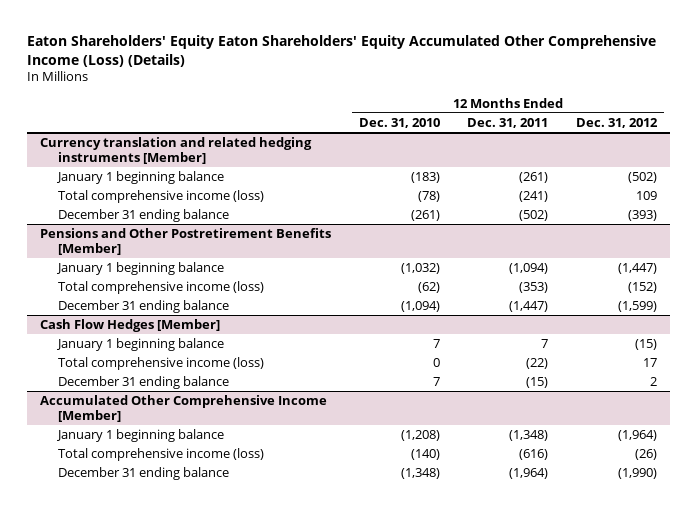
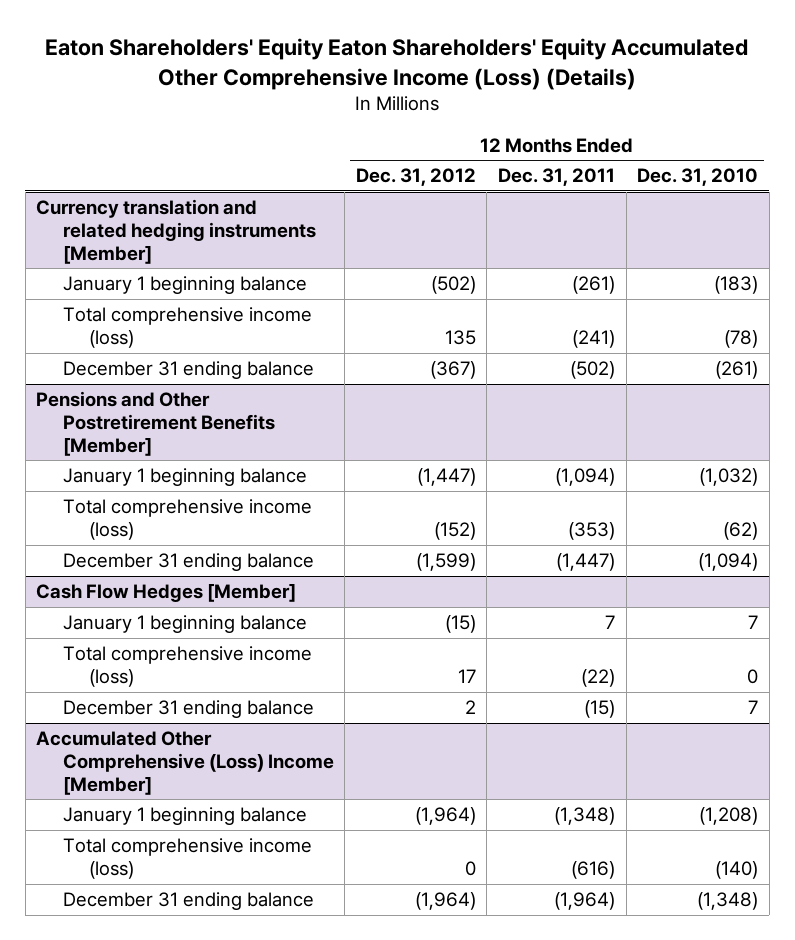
[635,191,657,201] 109 -> [444,330,476,346] 135
[627,210,657,222] (393) -> [429,361,476,380] (367)
[40,395,328,422] Accumulated Other Comprehensive Income [Member] -> [36,731,334,795] Accumulated Other Comprehensive (Loss) Income [Member]
[634,449,657,461] (26) -> [464,861,476,877] 0
[617,468,657,480] (1,990) -> [414,892,476,911] (1,964)

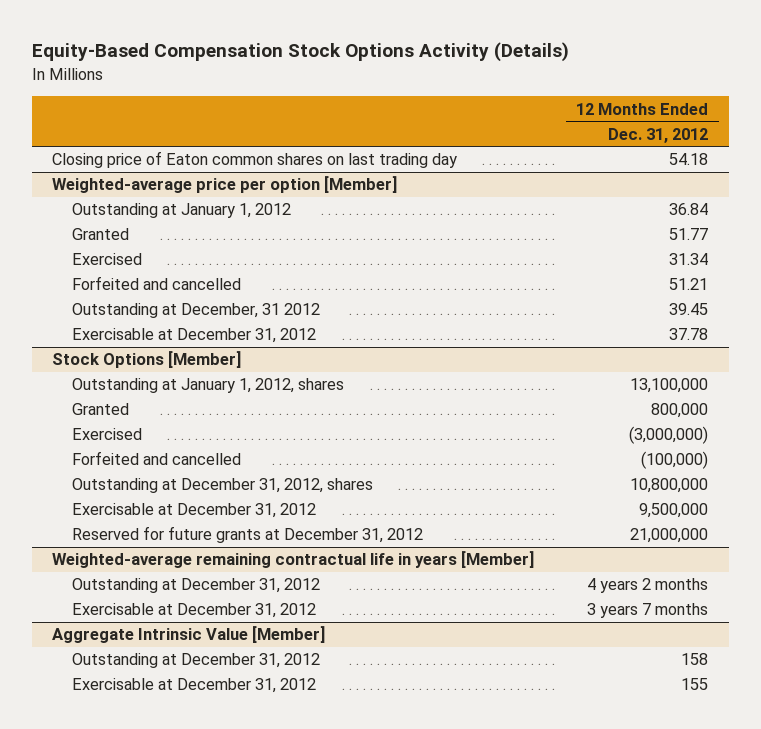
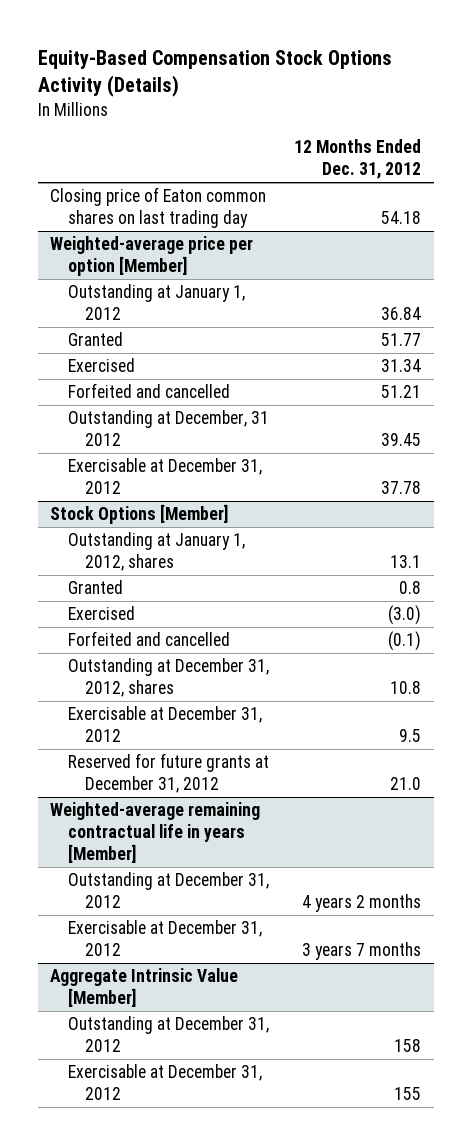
[630,378,709,394] 13,100,000 -> [389,555,421,569] 13.1
[651,403,709,419] 800,000 -> [398,581,421,595] 0.8
[629,426,709,445] (3,000,000) -> [387,605,421,626] (3.0)
[641,451,709,470] (100,000) -> [387,631,421,652] (0.1)
[630,478,709,494] 10,800,000 -> [389,681,421,695] 10.8
[639,503,709,519] 9,500,000 -> [398,729,421,743] 9.5
[630,528,709,544] 21,000,000 -> [389,777,421,791] 21.0

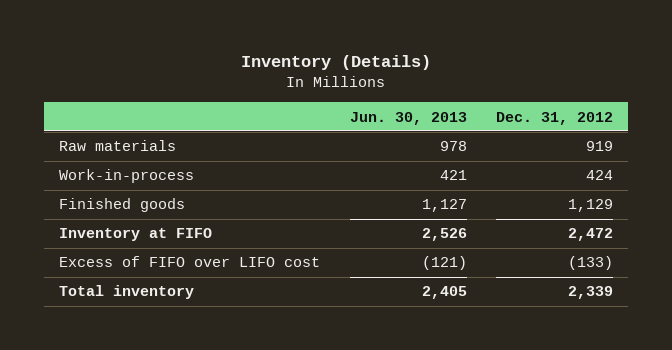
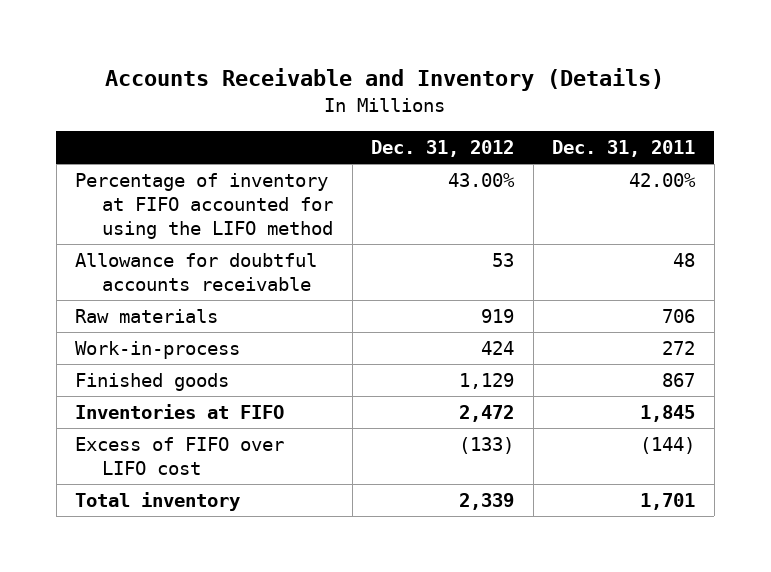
[241,55,432,71] Inventory (Details) -> [105,68,665,92] Accounts Receivable and Inventory (Details)
[349,111,467,125] Jun. 30, 2013 -> none
none -> [552,140,696,158] Dec. 31, 2011
none -> [75,173,334,240] Percentage of inventory at FIFO accounted for using the LIFO method
none -> [75,253,318,292] Allowance for doubtful accounts receivable
[58,228,212,242] Inventory at FIFO -> [75,404,285,420] Inventories at FIFO

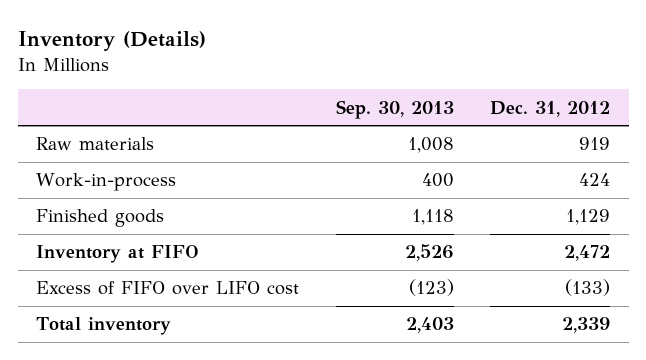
[105,68,665,92] Accounts Receivable and Inventory (Details) -> [17,31,206,52] Inventory (Details)
[552,140,696,158] Dec. 31, 2011 -> none
none -> [335,99,454,119] Sep. 30, 2013
[75,173,334,240] Percentage of inventory at FIFO accounted for using the LIFO method -> none
[75,253,318,292] Allowance for doubtful accounts receivable -> none
[75,404,285,420] Inventories at FIFO -> [35,245,199,264] Inventory at FIFO

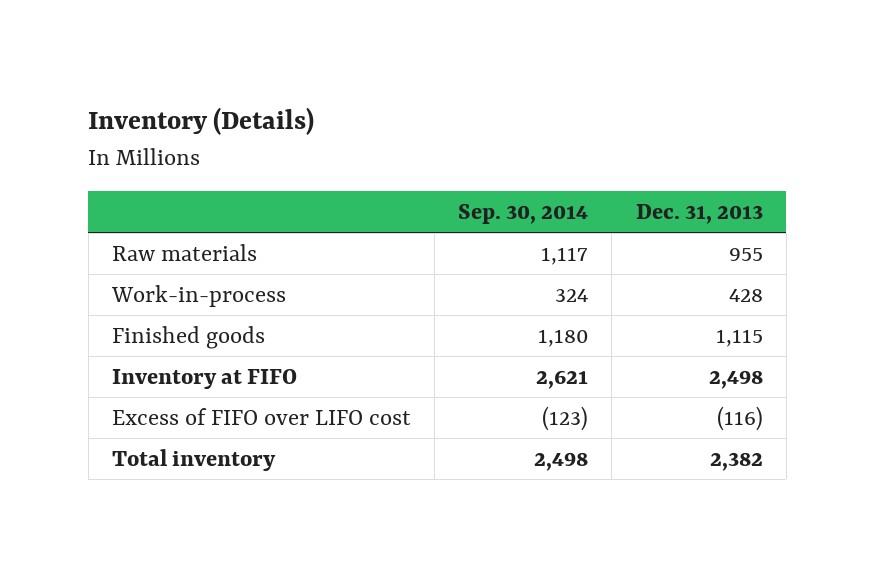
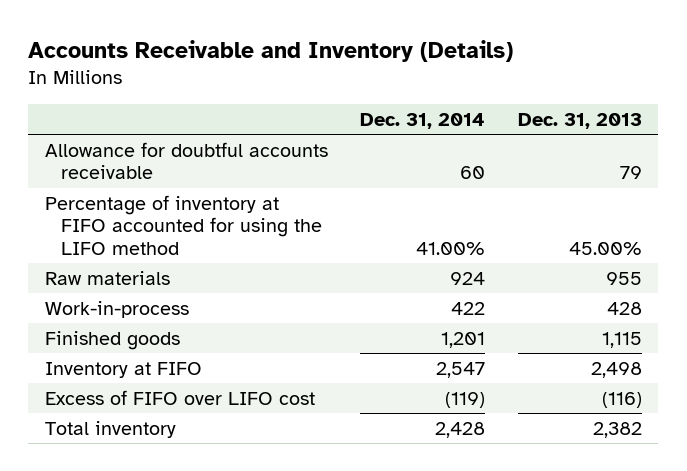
[88,107,315,136] Inventory (Details) -> [28,40,514,63] Accounts Receivable and Inventory (Details)
[458,203,589,224] Sep. 30, 2014 -> none
none -> [360,112,486,129] Dec. 31, 2014
none -> [44,141,328,180] Allowance for doubtful accounts receivable
none -> [44,194,322,255] Percentage of inventory at FIFO accounted for using the LIFO method

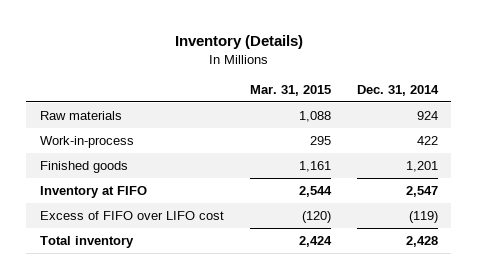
[28,40,514,63] Accounts Receivable and Inventory (Details) -> [174,35,303,50] Inventory (Details)
[518,112,643,129] Dec. 31, 2013 -> none
none -> [249,84,331,96] Mar. 31, 2015
[44,141,328,180] Allowance for doubtful accounts receivable -> none
[44,194,322,255] Percentage of inventory at FIFO accounted for using the LIFO method -> none

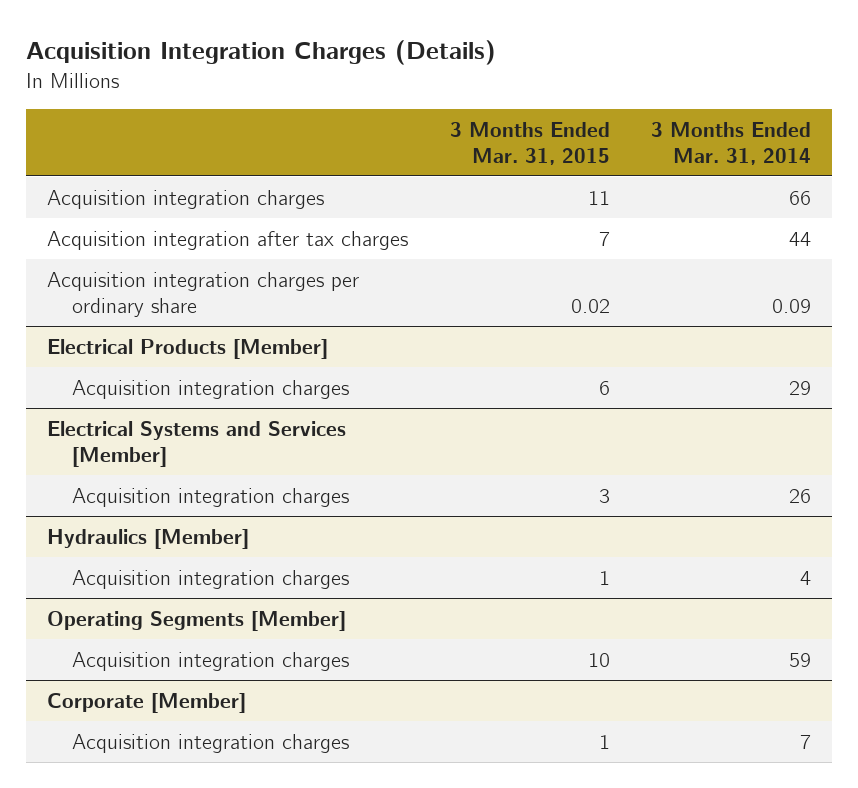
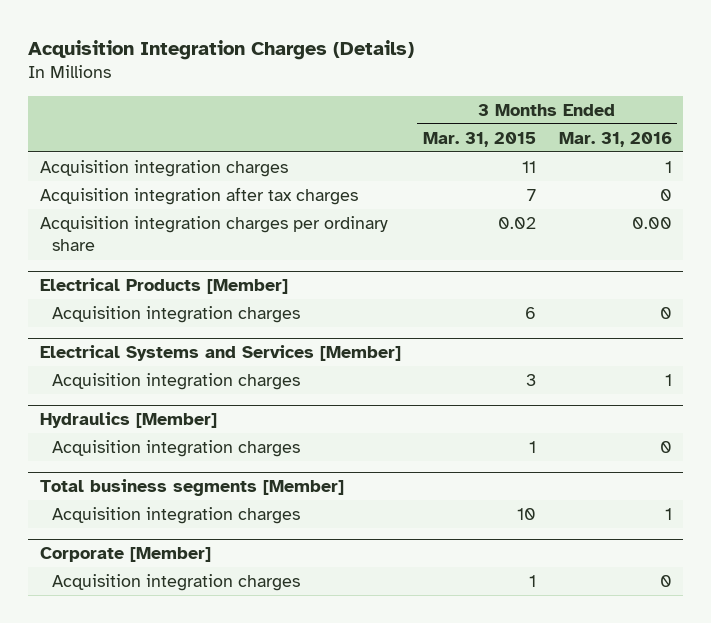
[651,121,812,165] 3 Months Ended Mar. 31, 2014 -> none
none -> [558,131,672,147] Mar. 31, 2016
[47,610,347,631] Operating Segments [Member] -> [39,479,344,497] Total business segments [Member]

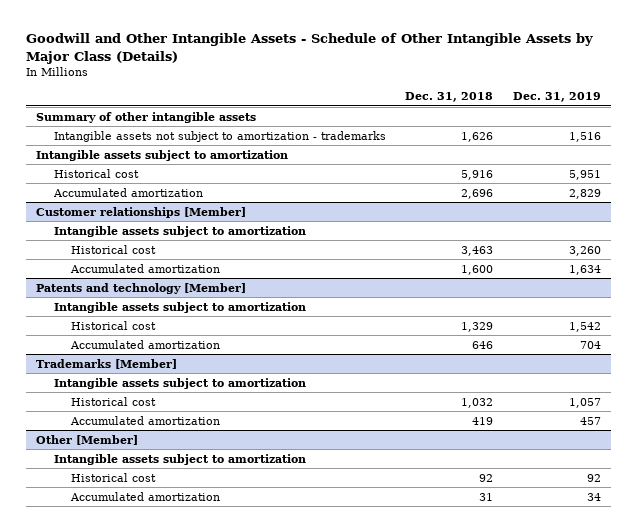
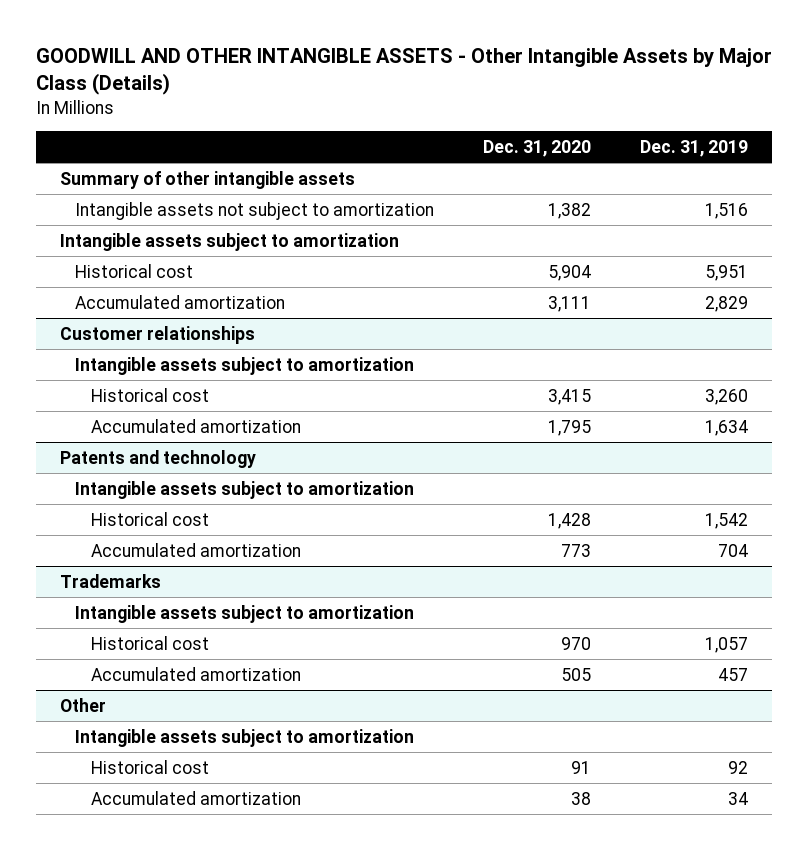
[26,33,594,64] Goodwill and Other Intangible Assets - Schedule of Other Intangible Assets by Major Class (Details) -> [36,48,773,96] GOODWILL AND OTHER INTANGIBLE ASSETS - Other Intangible Assets by Major Class (Details)
[405,92,494,103] Dec. 31, 2018 -> none
none -> [483,140,592,158] Dec. 31, 2020
[53,130,386,142] Intangible assets not subject to amortization - trademarks -> [75,201,435,220] Intangible assets not subject to amortization
[36,206,247,218] Customer relationships [Member] -> [60,325,256,344] Customer relationships
[36,282,247,294] Patents and technology [Member] -> [60,449,257,468] Patents and technology
[36,358,178,369] Trademarks [Member] -> [60,573,162,588] Trademarks
[36,434,139,445] Other [Member] -> [60,697,107,712] Other

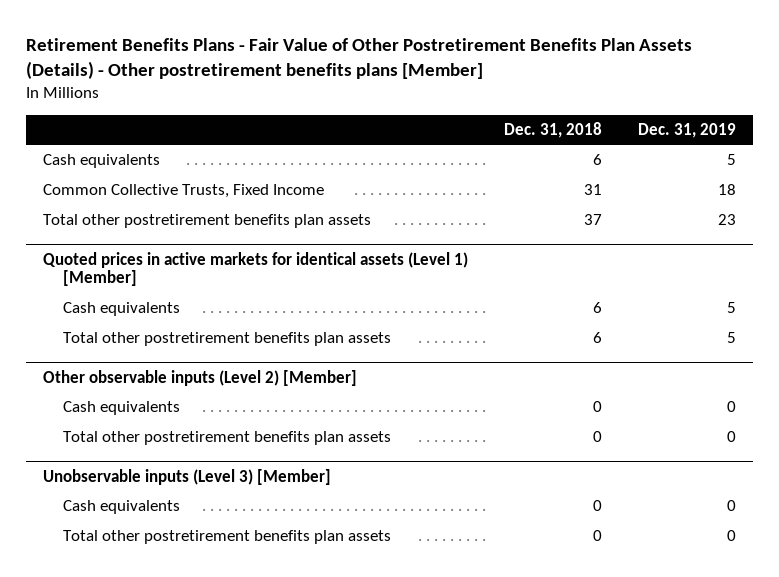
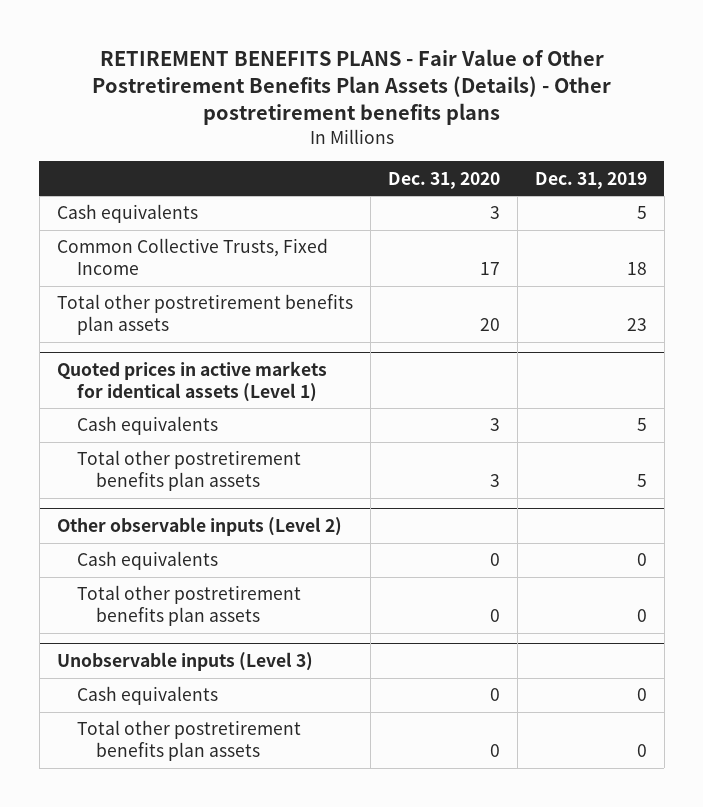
[25,37,692,80] Retirement Benefits Plans - Fair Value of Other Postretirement Benefits Plan Assets (Details) - Other postretirement benefits plans [Member] -> [91,49,611,126] RETIREMENT BENEFITS PLANS - Fair Value of Other Postretirement Benefits Plan Assets (Details) - Other postretirement benefits plans
[503,121,602,138] Dec. 31, 2018 -> none
none -> [387,171,500,189] Dec. 31, 2020
[43,251,469,287] Quoted prices in active markets for identical assets (Level 1) [Member] -> [56,361,327,402] Quoted prices in active markets for identical assets (Level 1)
[43,369,358,386] Other observable inputs (Level 2) [Member] -> [56,517,342,537] Other observable inputs (Level 2)
[43,468,332,485] Unobservable inputs (Level 3) [Member] -> [56,652,313,672] Unobservable inputs (Level 3)

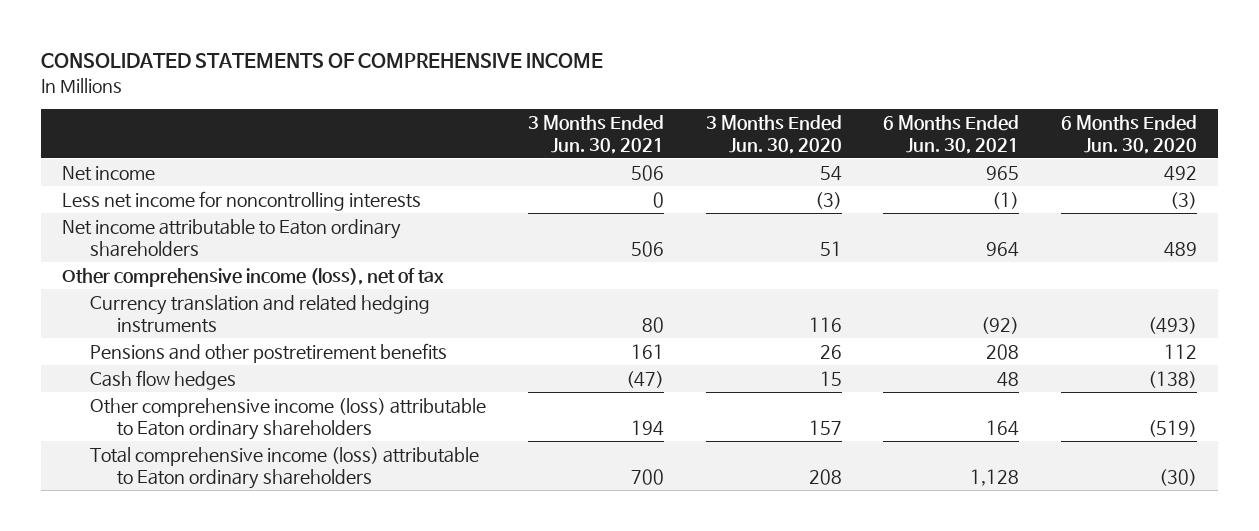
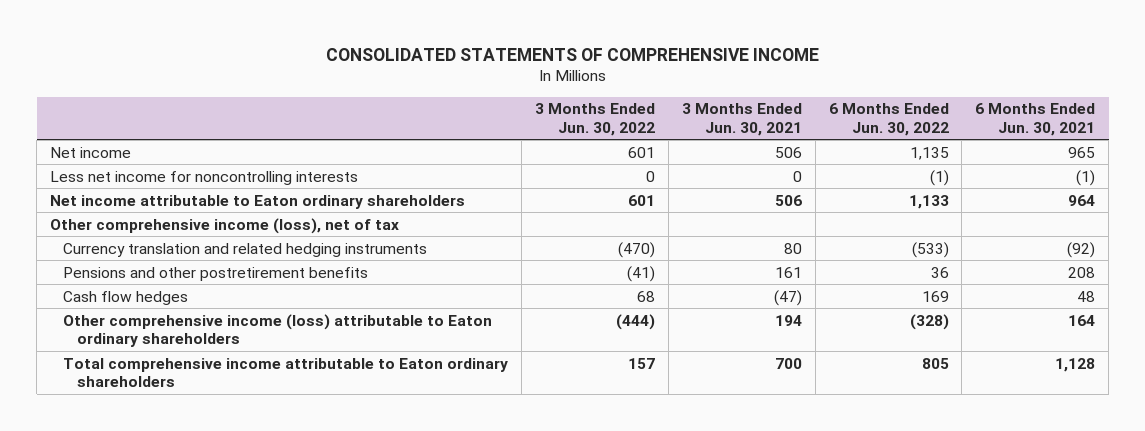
[705,114,842,154] 3 Months Ended Jun. 30, 2020 -> none
[1061,114,1198,154] 6 Months Ended Jun. 30, 2020 -> none
none -> [535,103,656,136] 3 Months Ended Jun. 30, 2022
none -> [828,103,949,136] 6 Months Ended Jun. 30, 2022
[89,446,479,489] Total comprehensive income (loss) attributable to Eaton ordinary shareholders -> [63,357,509,387] Total comprehensive income attributable to Eaton ordinary shareholders

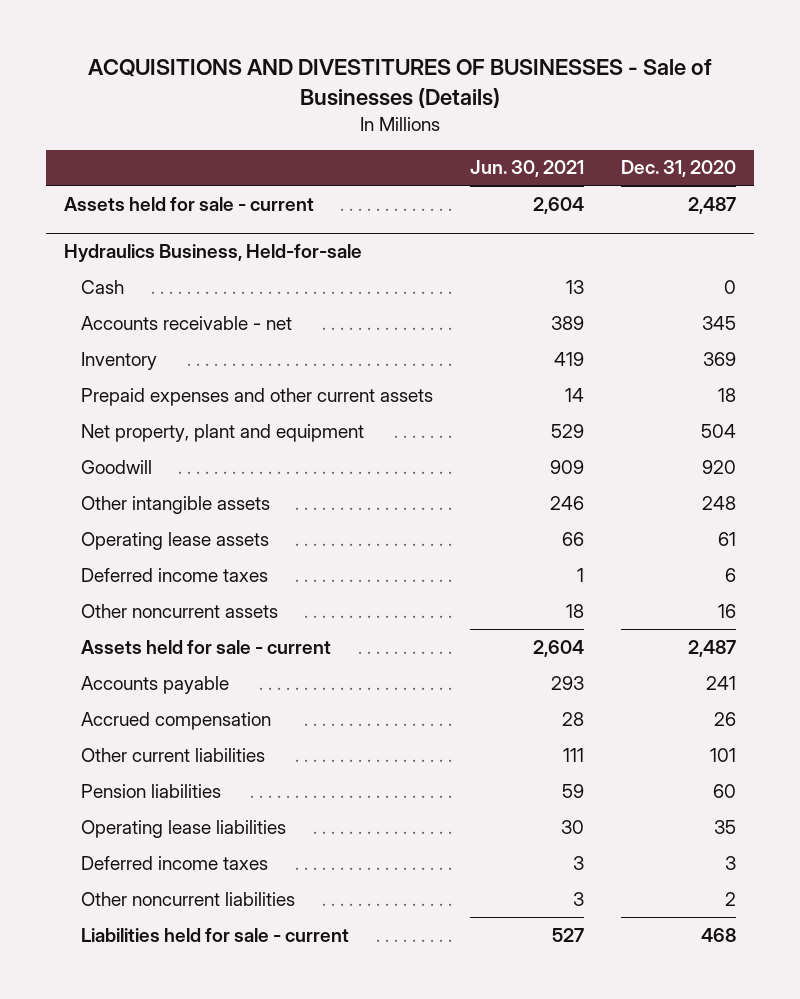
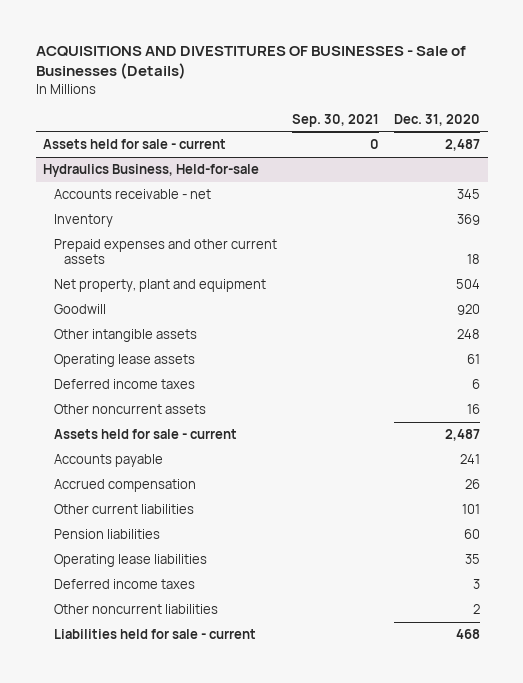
[470,160,585,178] Jun. 30, 2021 -> none
none -> [291,113,379,127] Sep. 30, 2021
[81,279,125,294] Cash -> none

